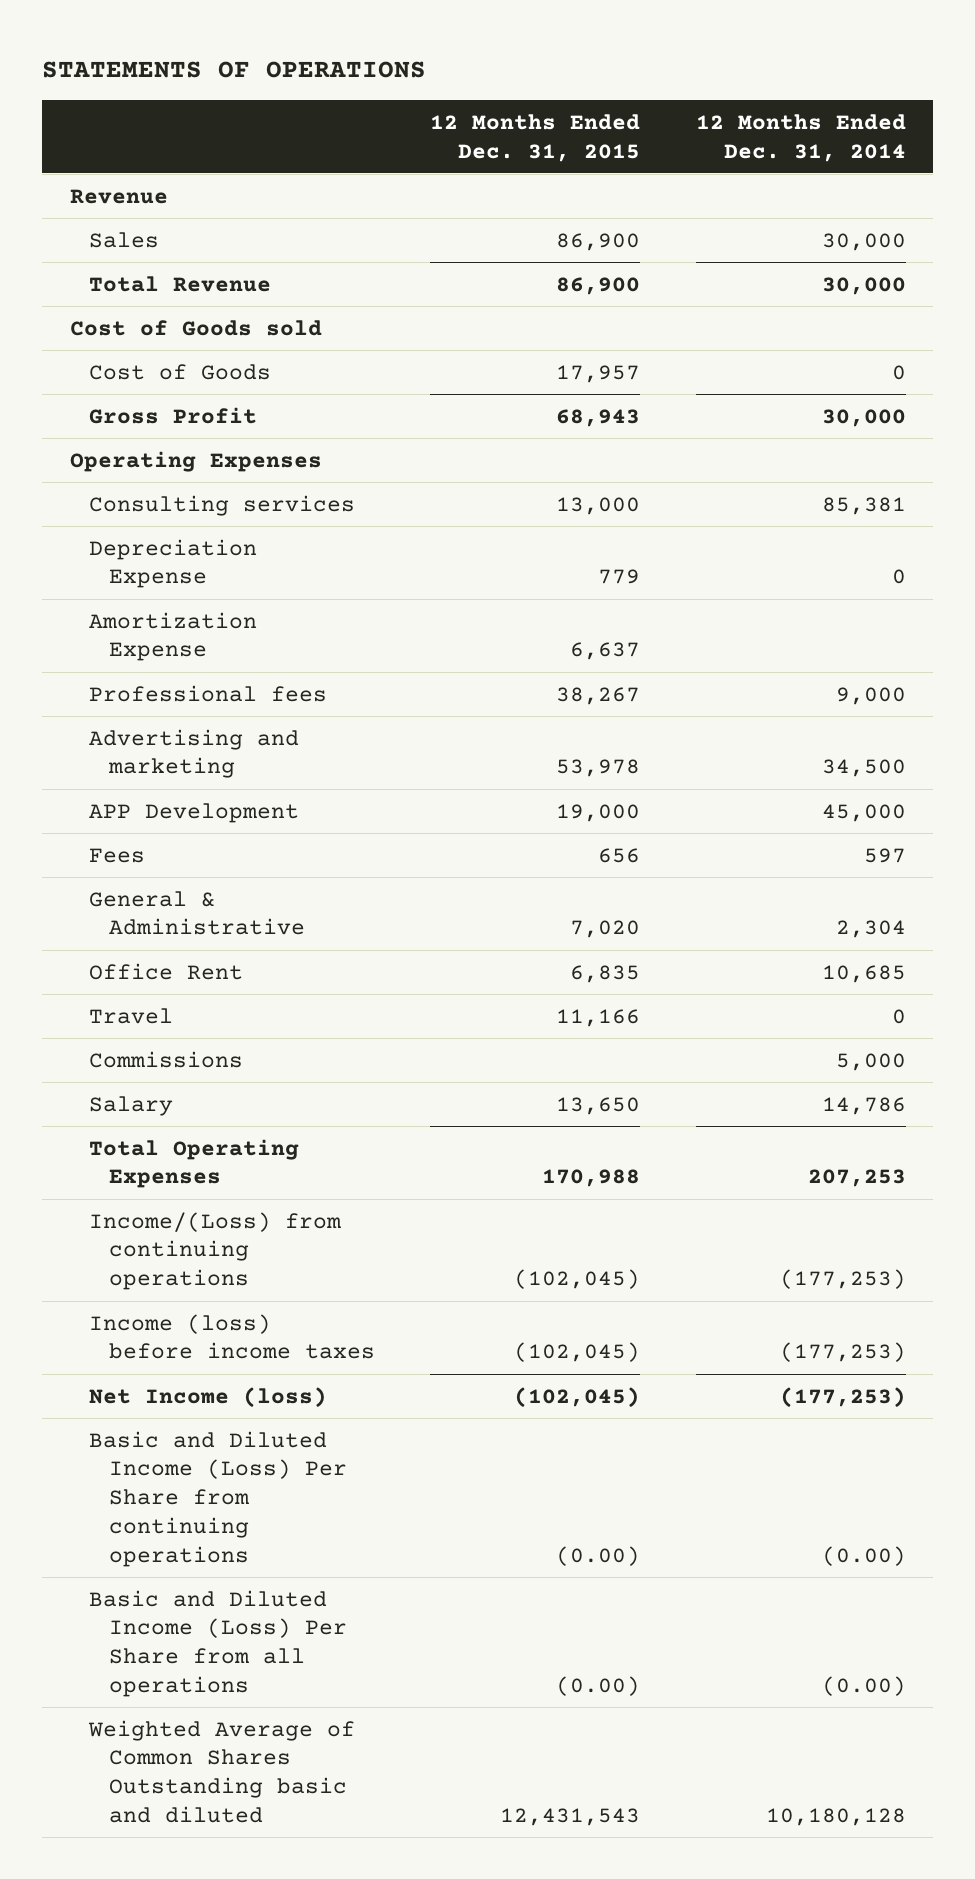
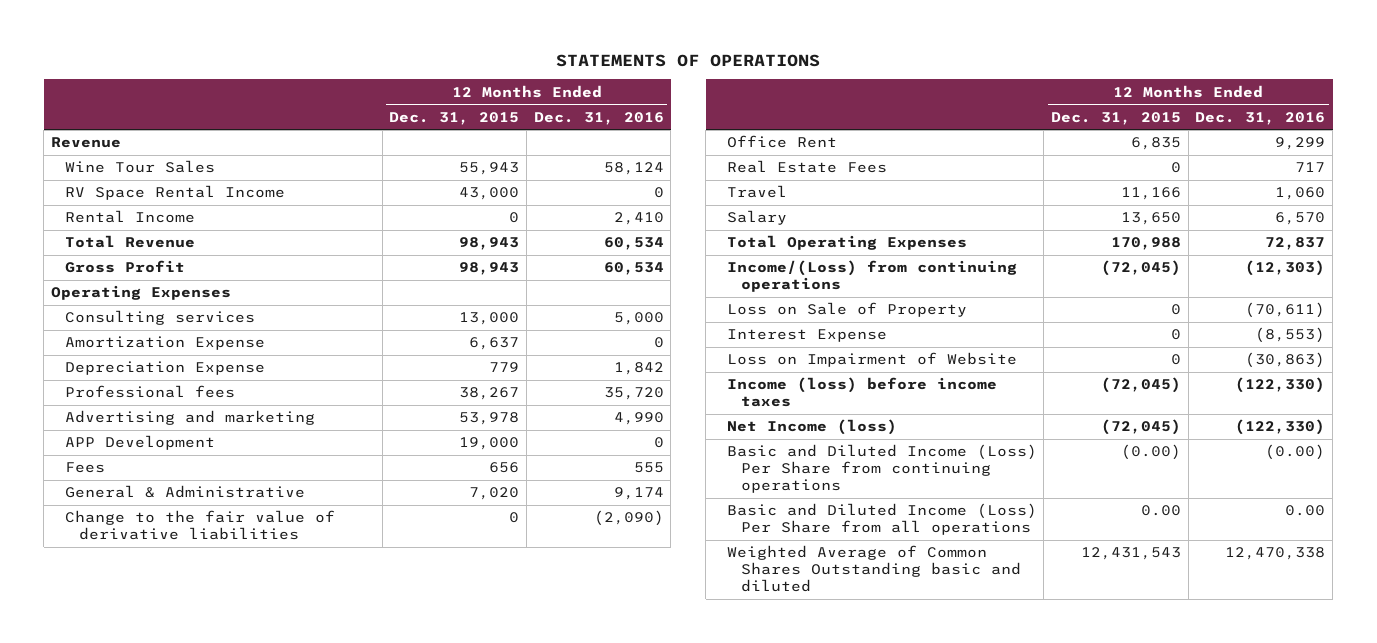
[695,113,906,162] 12 Months Ended Dec. 31, 2014 -> none
none -> [533,111,664,125] Dec. 31, 2016
[69,319,322,336] Cost of Goods sold -> none
[89,363,272,380] Cost of Goods -> none
[89,231,160,248] Sales -> [65,160,216,174] Wine Tour Sales
[556,232,641,251] 86,900 -> [459,162,520,176] 55,943
none -> [65,185,286,201] RV Space Rental Income
none -> [65,210,196,224] Rental Income
[556,276,641,295] 86,900 -> [459,237,520,251] 98,943
[556,408,641,427] 68,943 -> [459,262,520,276] 98,943
[89,538,258,589] Depreciation Expense -> [65,361,266,376] Depreciation Expense
none -> [65,510,336,541] Change to the fair value of derivative liabilities
none -> [726,160,887,174] Real Estate Fees
[89,1050,244,1068] Commissions -> none
[514,1269,641,1290] (102,045) -> [1101,260,1182,277] (72,045)
none -> [726,302,967,318] Loss on Sale of Property
none -> [726,329,887,343] Interest Expense
none -> [726,352,1017,368] Loss on Impairment of Website
[514,1342,641,1363] (102,045) -> [1101,377,1182,394] (72,045)
[514,1386,641,1408] (102,045) -> [1101,419,1182,436] (72,045)
[556,1675,641,1696] (0.00) -> [1141,505,1182,517] 0.00

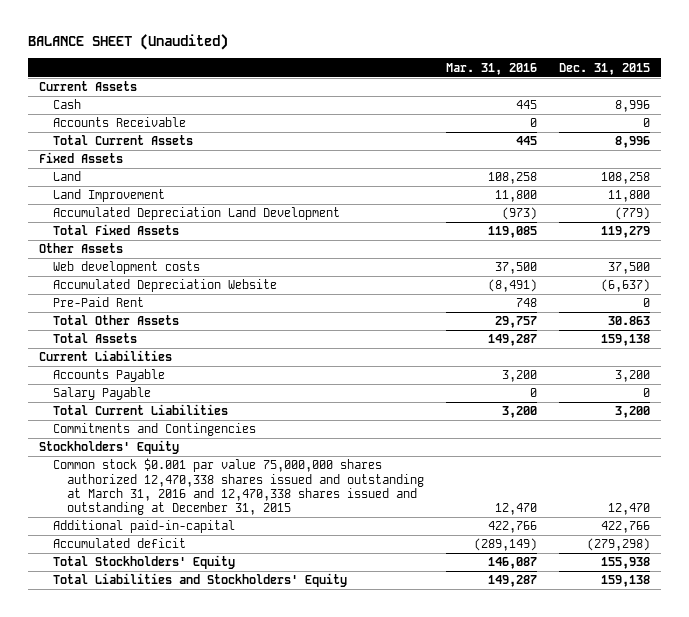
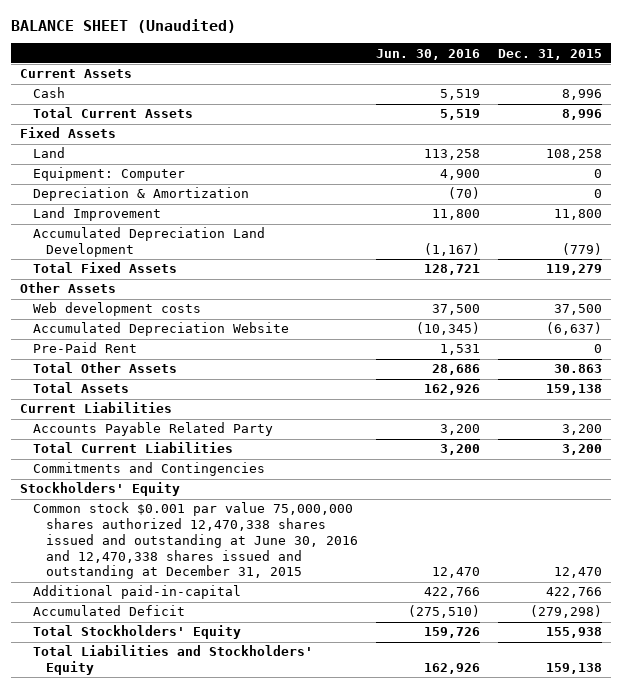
[445,62,537,75] Mar. 31, 2016 -> none
none -> [375,48,480,60] Jun. 30, 2016
[52,117,186,128] Accounts Receivable -> none
none -> [33,167,186,182] Equipment: Computer
none -> [33,187,250,202] Depreciation & Amortization
[52,387,151,401] Salary Payable -> none
[52,369,165,383] Accounts Payable -> [33,422,274,437] Accounts Payable Related Party
[52,458,424,516] Common stock $0.001 par value 75,000,000 shares authorized 12,470,338 shares issued and outstanding at March 31, 2016 and 12,470,338 shares issued and outstanding at December 31, 2015 -> [33,502,359,580] Common stock $0.001 par value 75,000,000 shares authorized 12,470,338 shares issued and outstanding at June 30, 2016 and 12,470,338 shares issued and outstanding at December 31, 2015
[52,538,186,549] Accumulated deficit -> [33,605,186,617] Accumulated Deficit

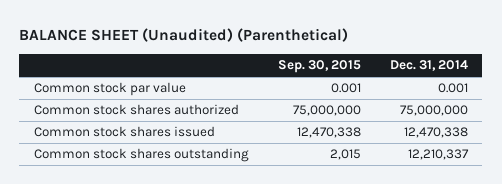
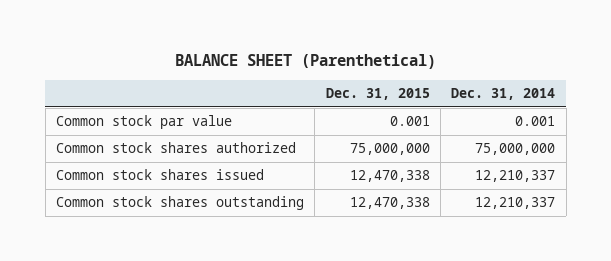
[19,28,349,43] BALANCE SHEET (Unaudited) (Parenthetical) -> [174,54,436,70] BALANCE SHEET (Parenthetical)
[277,60,361,74] Sep. 30, 2015 -> none
none -> [325,88,430,101] Dec. 31, 2015
[403,127,468,139] 12,470,338 -> [475,170,556,183] 12,210,337

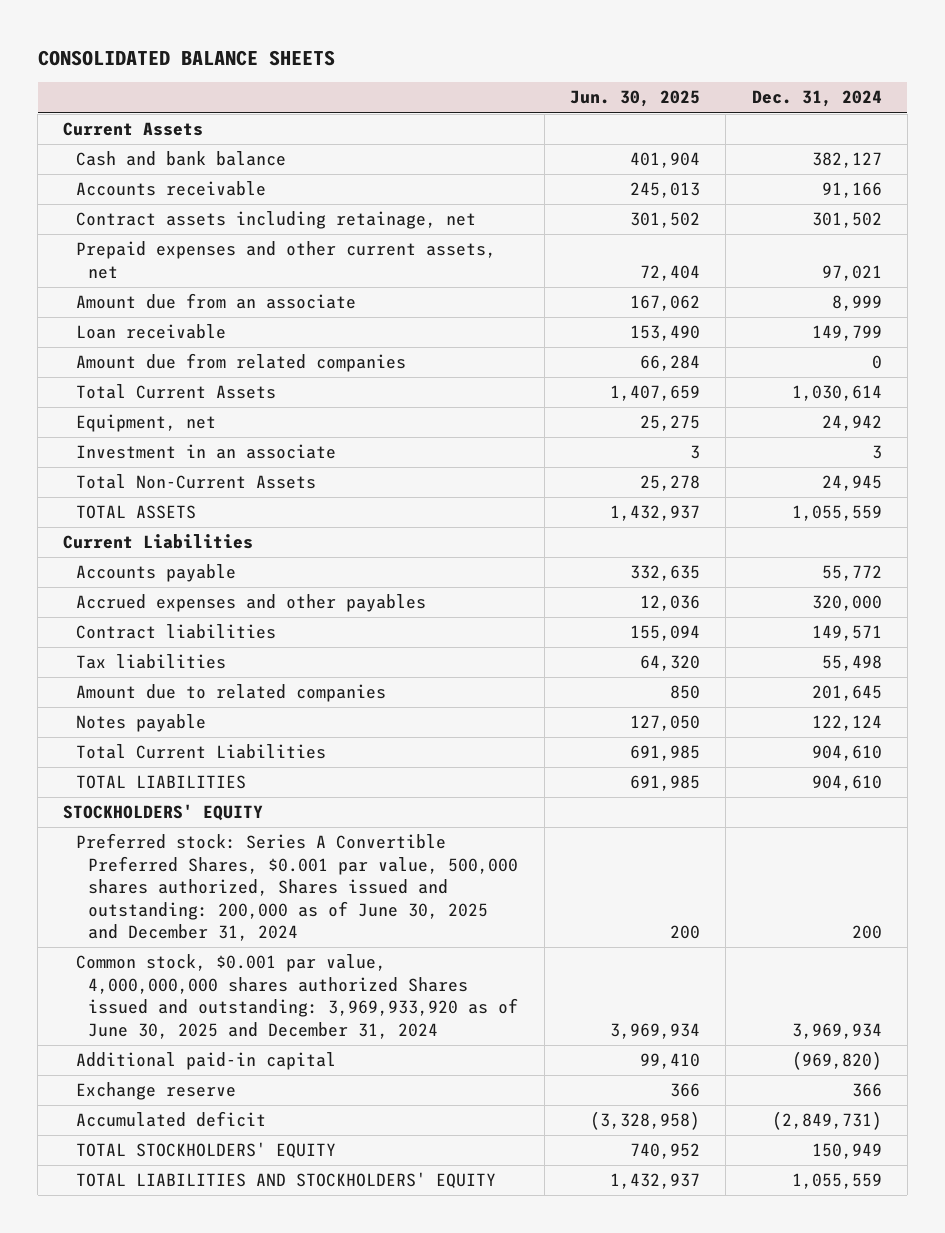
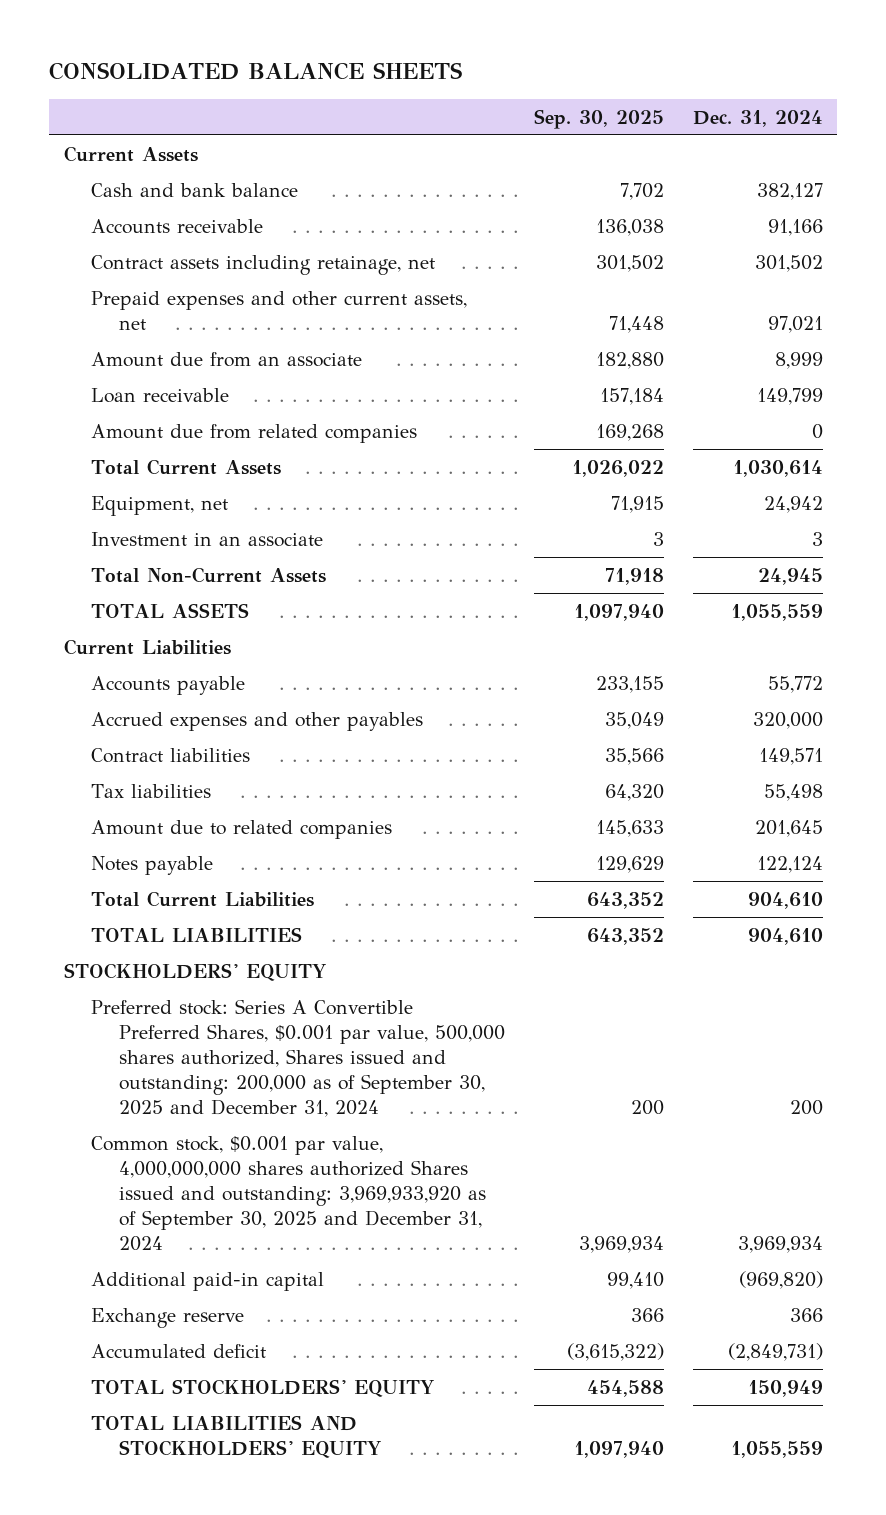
[569,90,700,108] Jun. 30, 2025 -> none
none -> [533,108,664,129] Sep. 30, 2025
[75,833,519,941] Preferred stock: Series A Convertible Preferred Shares, $0.001 par value, 500,000 shares authorized, Shares issued and outstanding: 200,000 as of June 30, 2025 and December 31, 2024 -> [91,998,505,1117] Preferred stock: Series A Convertible Preferred Shares, $0.001 par value, 500,000 shares authorized, Shares issued and outstanding: 200,000 as of September 30, 2025 and December 31, 2024
[75,954,519,1039] Common stock, $0.001 par value, 4,000,000,000 shares authorized Shares issued and outstanding: 3,969,933,920 as of June 30, 2025 and December 31, 2024 -> [91,1135,486,1251] Common stock, $0.001 par value, 4,000,000,000 shares authorized Shares issued and outstanding: 3,969,933,920 as of September 30, 2025 and December 31, 2024

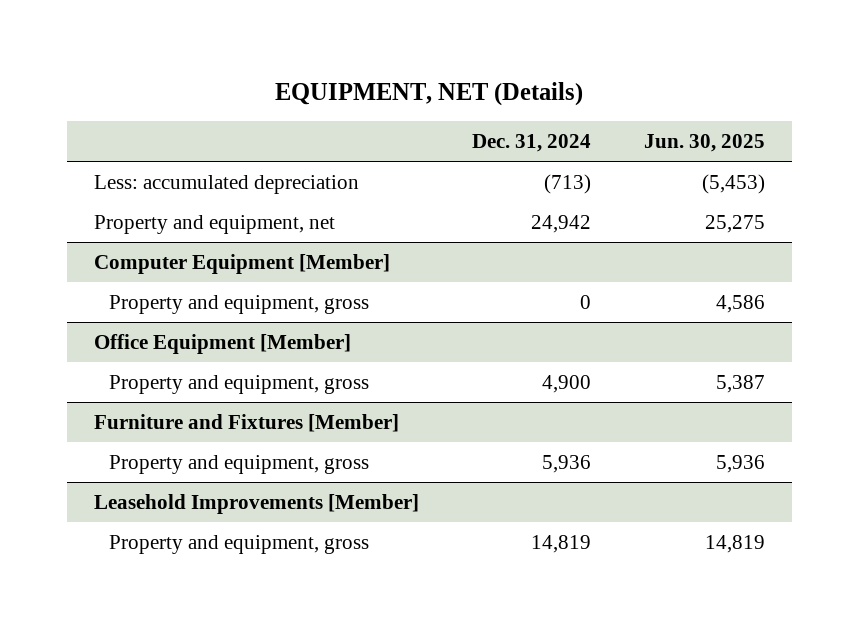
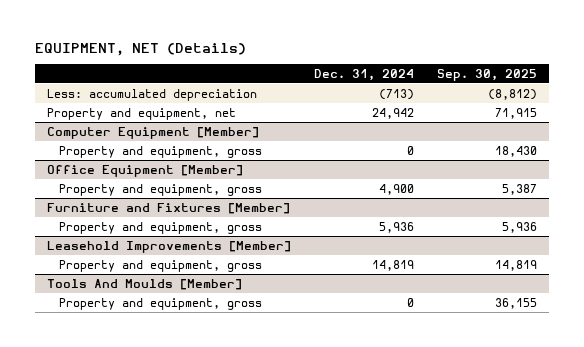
[644,133,766,152] Jun. 30, 2025 -> none
none -> [437,68,538,81] Sep. 30, 2025
none -> [46,278,242,290] Tools And Moulds [Member]
none -> [59,297,263,310] Property and equipment, gross

